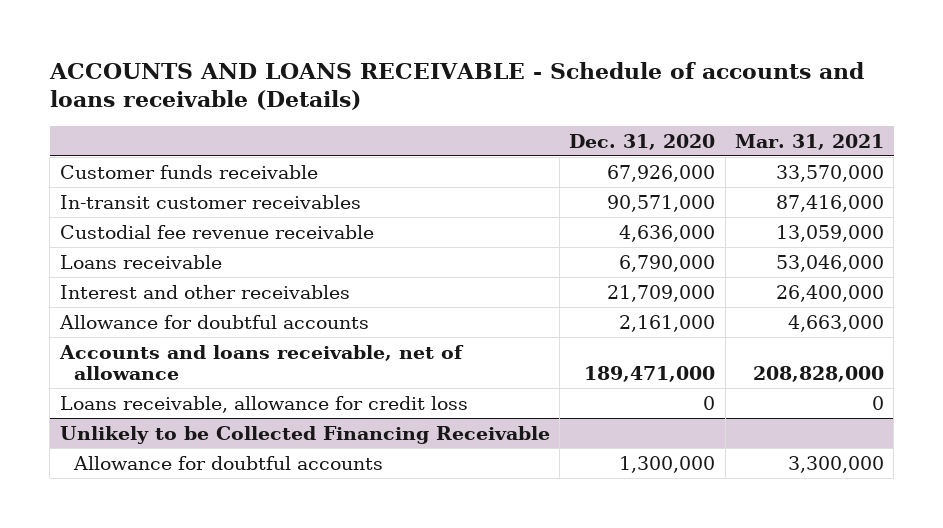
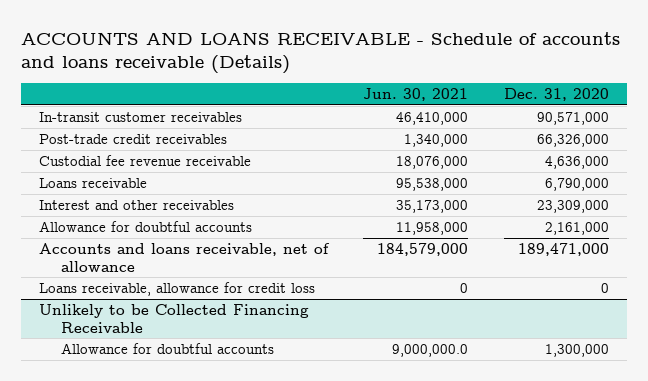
[734,133,884,150] Mar. 31, 2021 -> none
none -> [363,87,469,101] Jun. 30, 2021
[59,164,318,179] Customer funds receivable -> none
none -> [38,134,227,145] Post-trade credit receivables
[607,284,716,302] 21,709,000 -> [536,200,609,214] 23,309,000

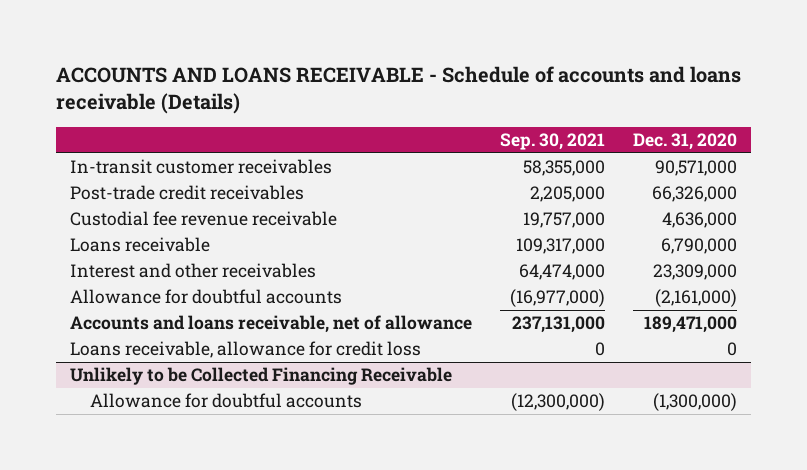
[363,87,469,101] Jun. 30, 2021 -> none
none -> [499,132,605,150] Sep. 30, 2021
[544,222,609,236] 2,161,000 -> [654,289,737,308] (2,161,000)
[544,344,609,358] 1,300,000 -> [652,393,737,412] (1,300,000)

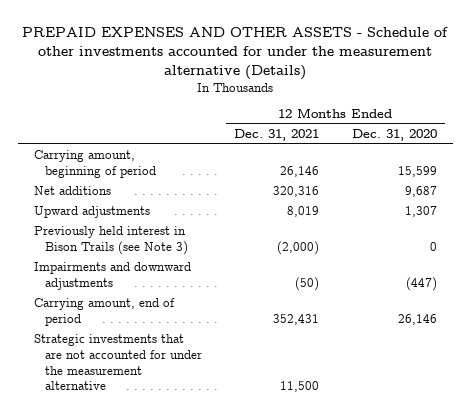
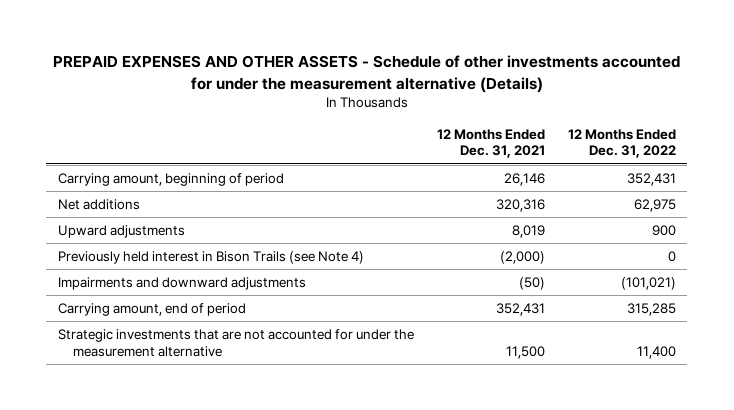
[351,128,437,141] Dec. 31, 2020 -> none
none -> [567,128,676,159] 12 Months Ended Dec. 31, 2022
[33,226,188,255] Previously held interest in Bison Trails (see Note 3) -> [57,250,364,264] Previously held interest in Bison Trails (see Note 4)

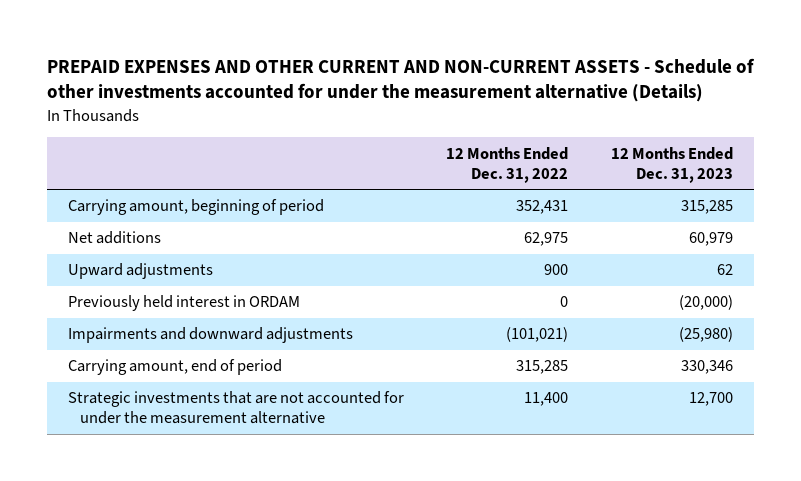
[52,55,680,93] PREPAID EXPENSES AND OTHER ASSETS - Schedule of other investments accounted for under the measurement alternative (Details) -> [47,57,756,103] PREPAID EXPENSES AND OTHER CURRENT AND NON-CURRENT ASSETS - Schedule of other investments accounted for under the measurement alternative (Details)
[436,128,545,159] 12 Months Ended Dec. 31, 2021 -> none
none -> [610,146,733,183] 12 Months Ended Dec. 31, 2023
[57,250,364,264] Previously held interest in Bison Trails (see Note 4) -> none
none -> [68,295,301,312] Previously held interest in ORDAM

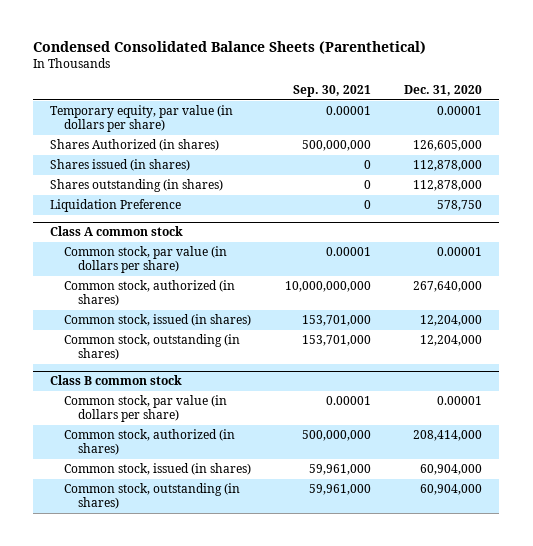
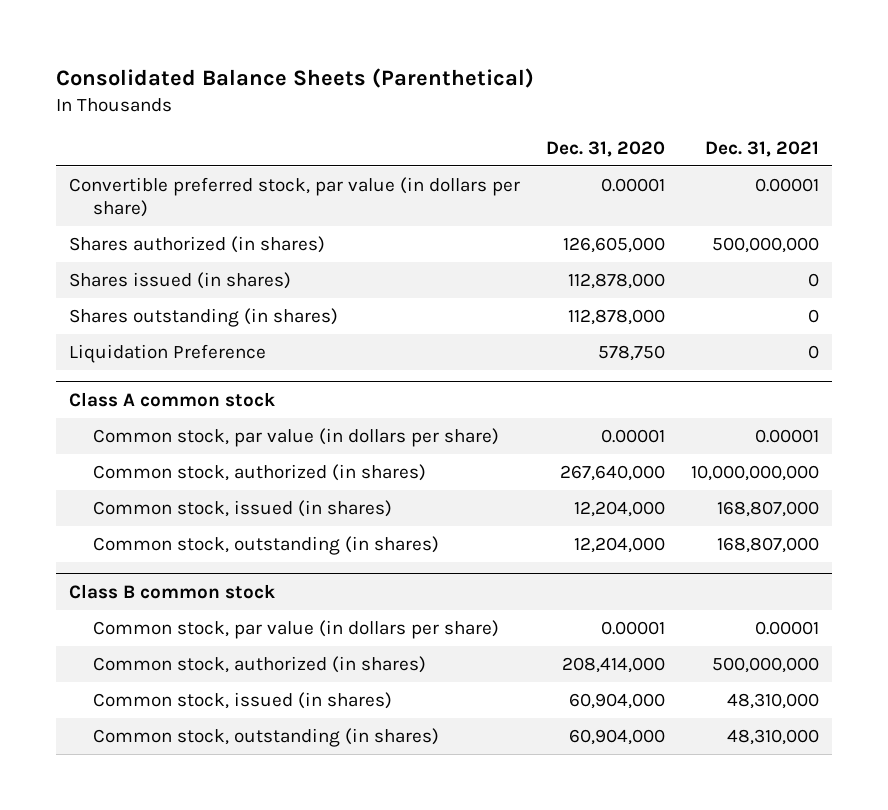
[33,40,427,54] Condensed Consolidated Balance Sheets (Parenthetical) -> [55,68,534,89] Consolidated Balance Sheets (Parenthetical)
[292,85,371,98] Sep. 30, 2021 -> none
none -> [704,140,819,157] Dec. 31, 2021
[50,105,234,133] Temporary equity, par value (in dollars per share) -> [68,176,520,218] Convertible preferred stock, par value (in dollars per share)
[50,139,220,152] Shares Authorized (in shares) -> [68,235,325,253] Shares authorized (in shares)

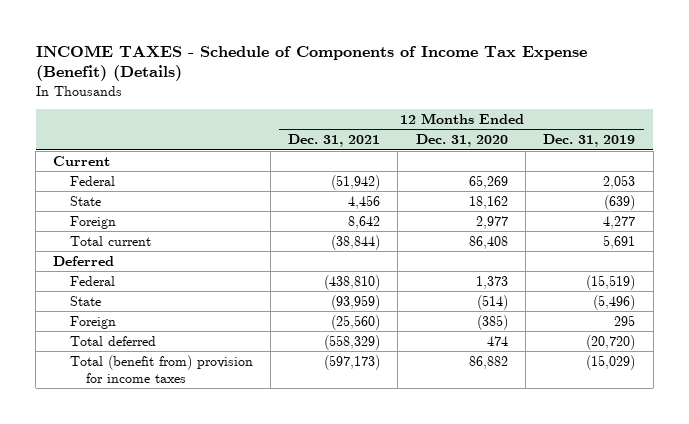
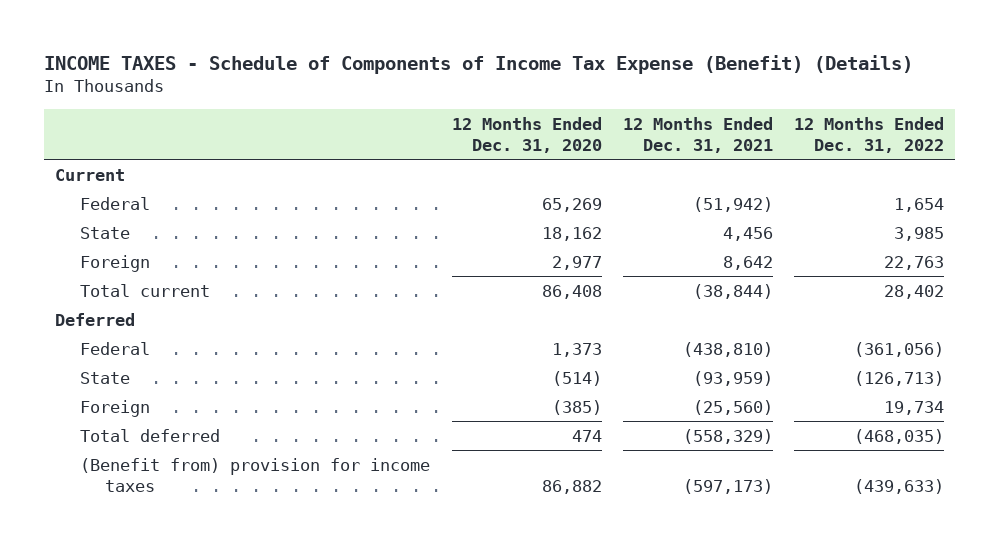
[543,134,636,148] Dec. 31, 2019 -> none
none -> [794,116,945,153] 12 Months Ended Dec. 31, 2022
[69,354,253,383] Total (benefit from) provision for income taxes -> [80,457,431,492] (Benefit from) provision for income taxes

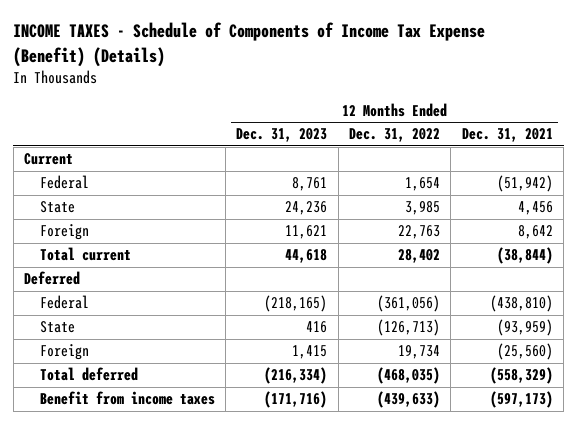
[451,116,602,153] 12 Months Ended Dec. 31, 2020 -> none
none -> [236,128,328,143] Dec. 31, 2023
[80,457,431,492] (Benefit from) provision for income taxes -> [39,391,215,406] Benefit from income taxes

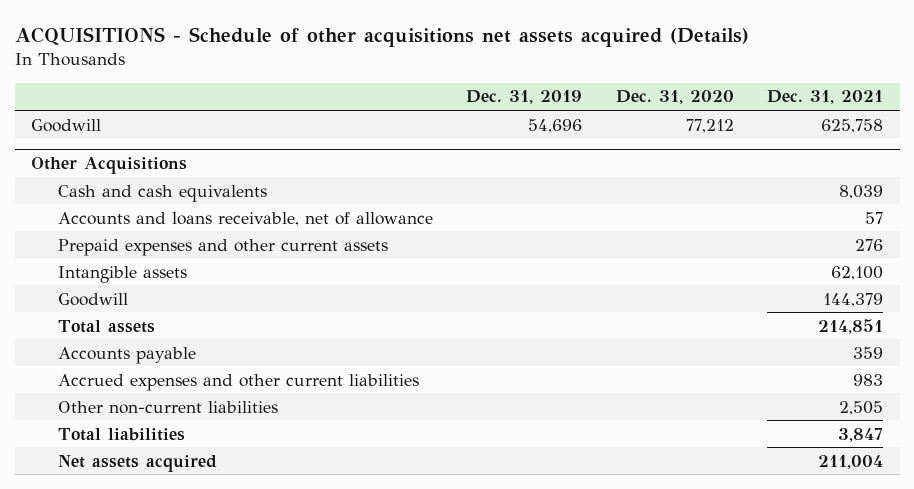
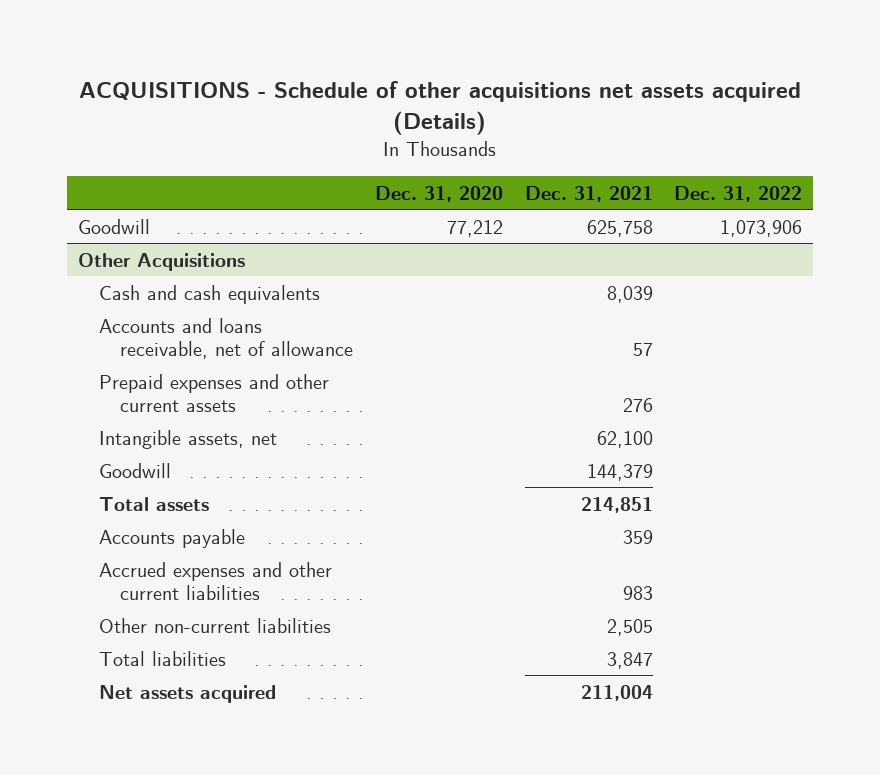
[466,90,583,105] Dec. 31, 2019 -> none
none -> [674,185,803,202] Dec. 31, 2022
[57,265,187,283] Intangible assets -> [99,429,278,449] Intangible assets, net

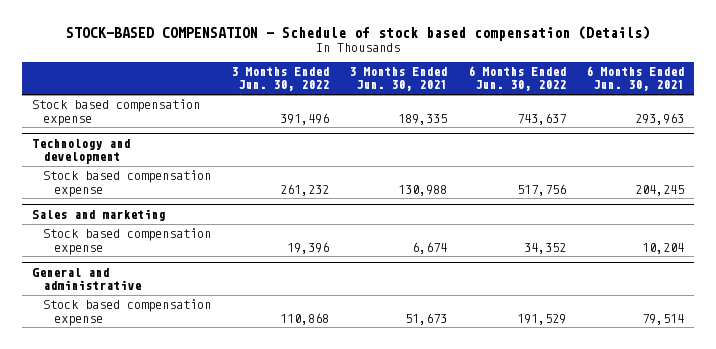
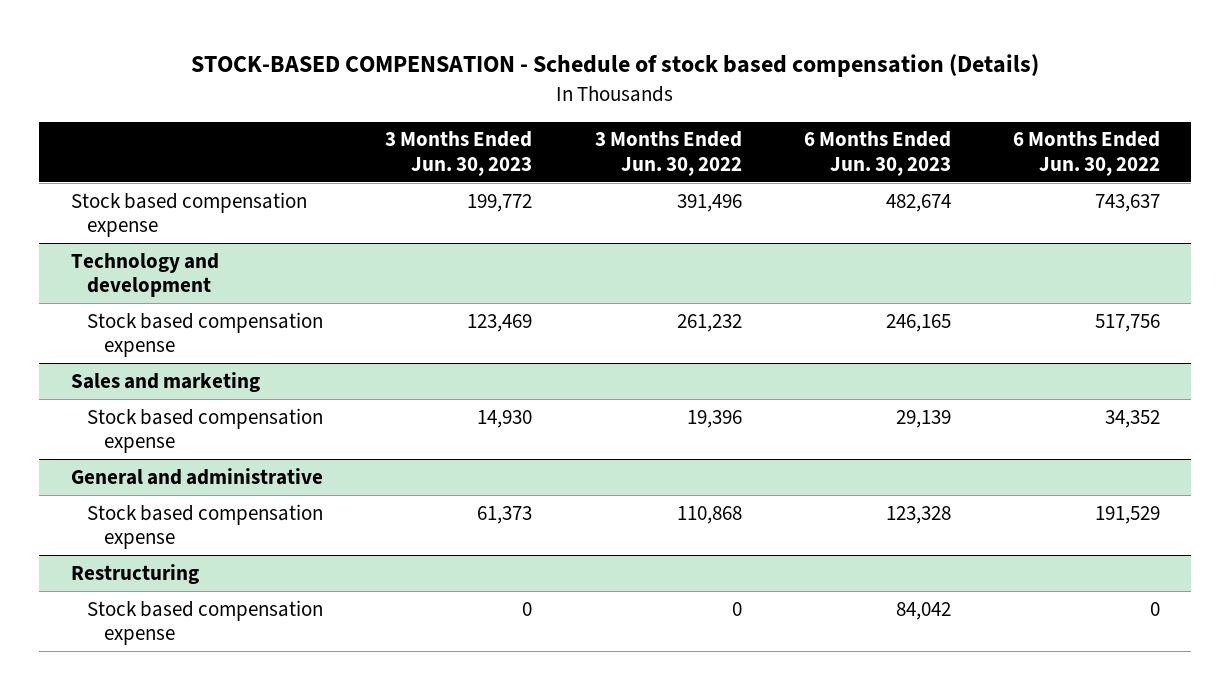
[349,67,448,92] 3 Months Ended Jun. 30, 2021 -> none
[585,66,684,92] 6 Months Ended Jun. 30, 2021 -> none
none -> [385,131,533,177] 3 Months Ended Jun. 30, 2023
none -> [804,131,952,177] 6 Months Ended Jun. 30, 2023
none -> [70,563,199,584] Restructuring
none -> [87,599,324,646] Stock based compensation expense

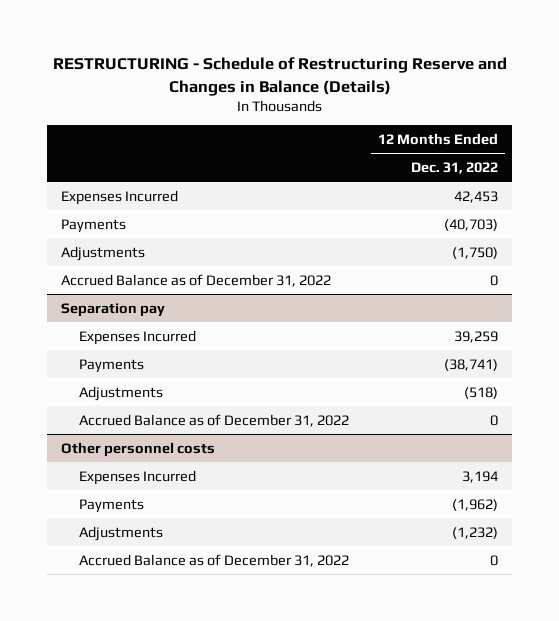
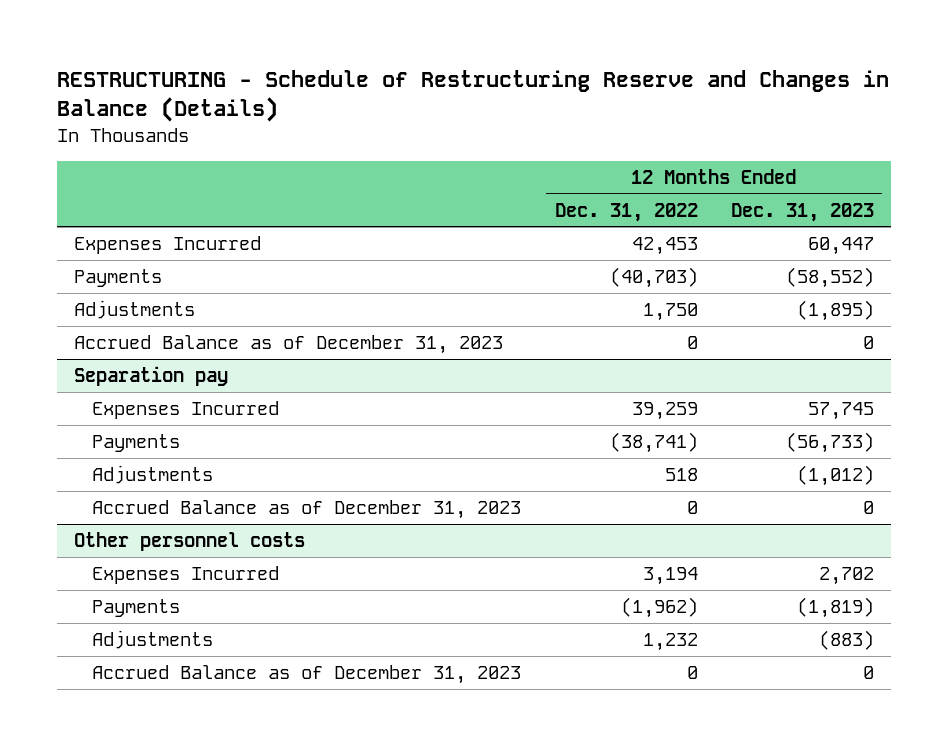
none -> [731,202,875,222] Dec. 31, 2023
[451,246,498,259] (1,750) -> [642,302,698,321] 1,750
[61,273,332,287] Accrued Balance as of December 31, 2022 -> [74,334,504,354] Accrued Balance as of December 31, 2023
[463,386,498,399] (518) -> [664,467,698,481] 518
[79,413,350,427] Accrued Balance as of December 31, 2022 -> [92,499,522,519] Accrued Balance as of December 31, 2023
[451,526,498,539] (1,232) -> [642,632,698,651] 1,232
[79,553,350,567] Accrued Balance as of December 31, 2022 -> [92,664,522,684] Accrued Balance as of December 31, 2023

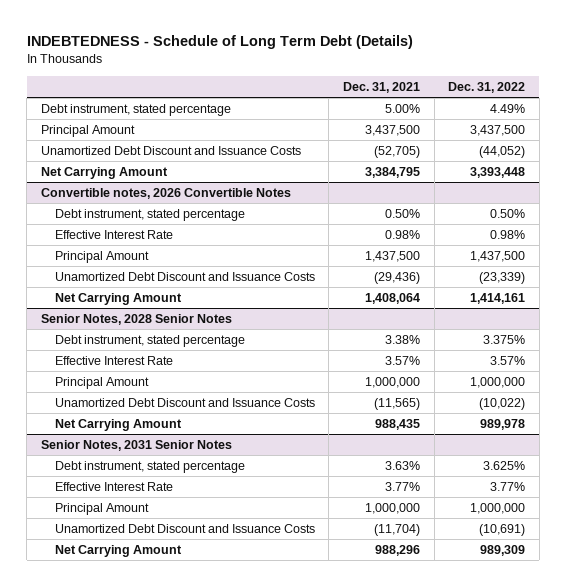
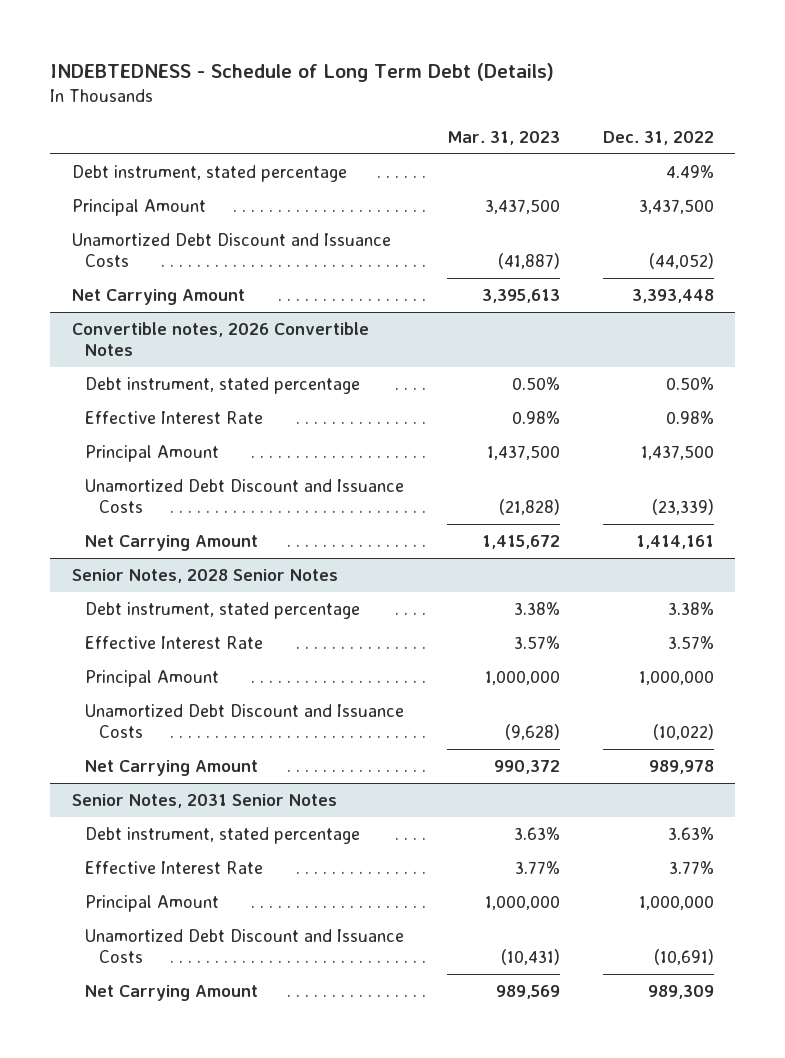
[343,82,421,94] Dec. 31, 2021 -> none
none -> [447,130,561,145] Mar. 31, 2023
[483,334,526,344] 3.375% -> [667,601,714,615] 3.38%
[483,460,526,470] 3.625% -> [667,826,714,840] 3.63%

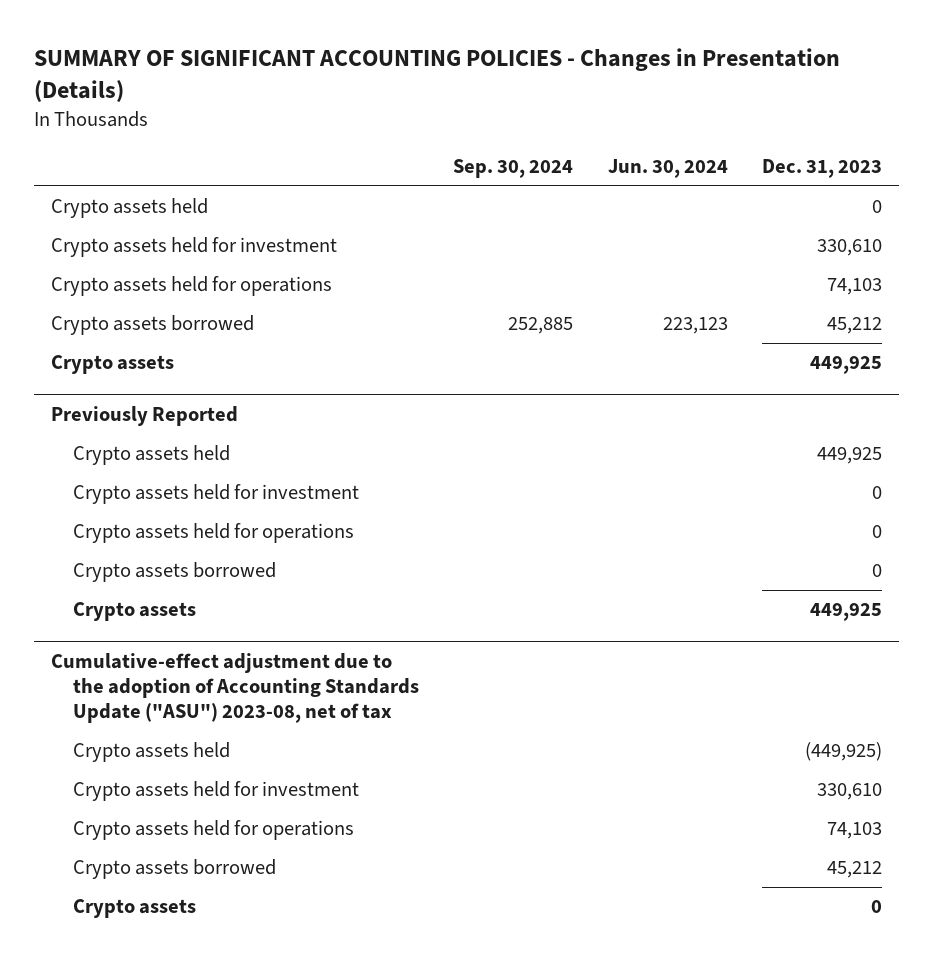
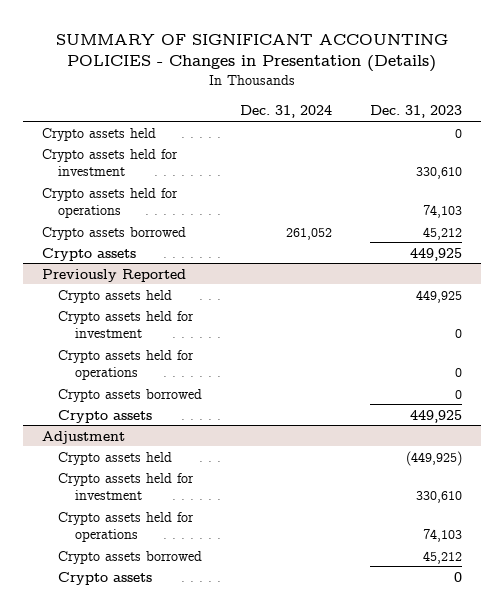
[453,159,574,179] Sep. 30, 2024 -> none
[607,159,728,179] Jun. 30, 2024 -> none
none -> [240,105,333,119] Dec. 31, 2024
[51,652,419,723] Cumulative-effect adjustment due to the adoption of Accounting Standards Update ("ASU") 2023-08, net of tax -> [41,430,125,444] Adjustment

